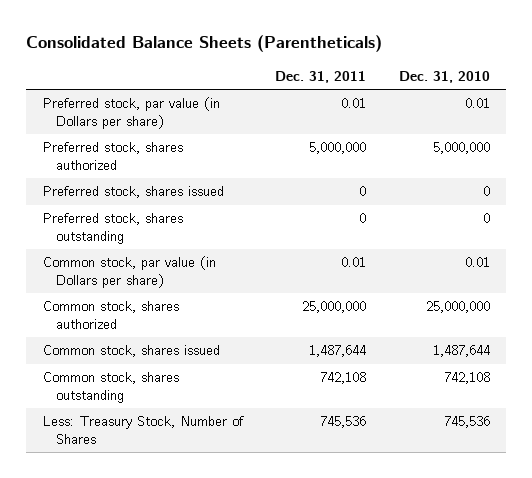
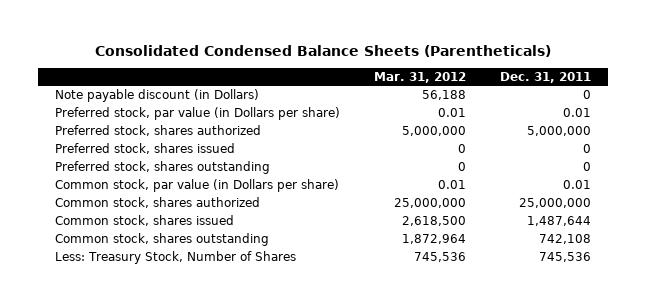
[26,35,383,53] Consolidated Balance Sheets (Parentheticals) -> [95,45,552,58] Consolidated Condensed Balance Sheets (Parentheticals)
[398,70,490,83] Dec. 31, 2010 -> none
none -> [374,71,467,83] Mar. 31, 2012
none -> [55,89,260,103] Note payable discount (in Dollars)

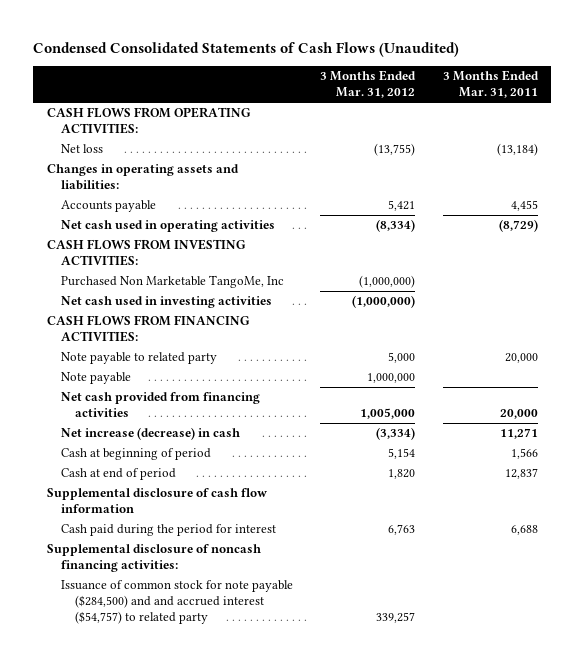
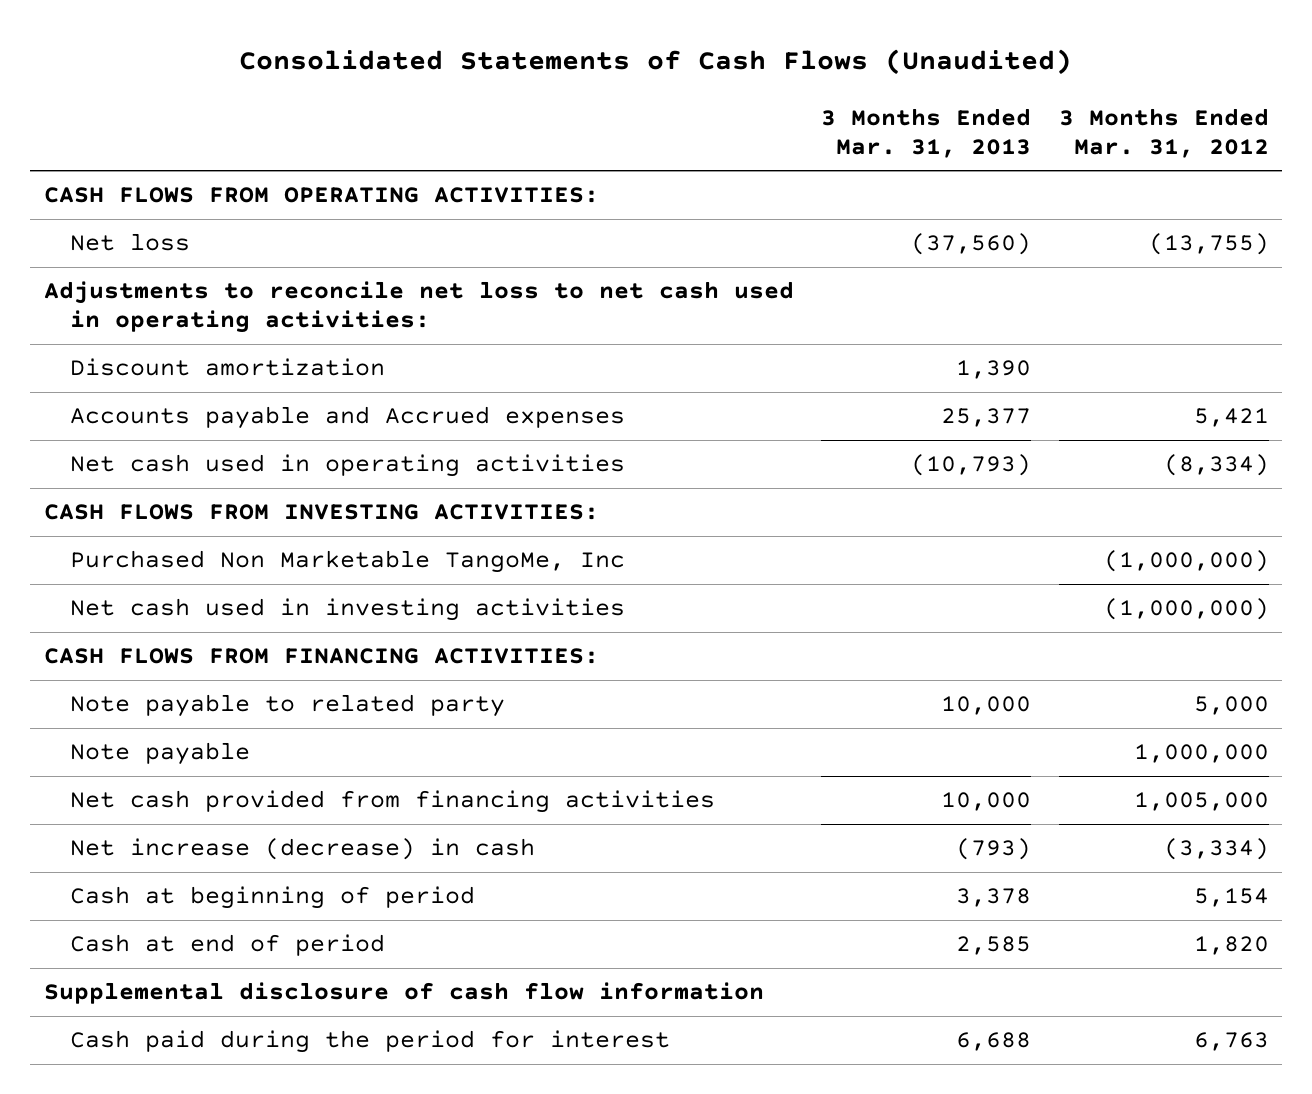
[33,42,460,58] Condensed Consolidated Statements of Cash Flows (Unaudited) -> [239,48,1073,75] Consolidated Statements of Cash Flows (Unaudited)
[442,70,539,99] 3 Months Ended Mar. 31, 2011 -> none
none -> [821,107,1032,158] 3 Months Ended Mar. 31, 2013
[46,164,239,191] Changes in operating assets and liabilities: -> none
none -> [43,281,794,334] Adjustments to reconcile net loss to net cash used in operating activities:
none -> [69,358,385,377] Discount amortization
[60,200,156,213] Accounts payable -> [69,406,625,430] Accounts payable and Accrued expenses
[46,544,261,573] Supplemental disclosure of noncash financing activities: -> none
[60,580,293,625] Issuance of common stock for note payable ($284,500) and and accrued interest ($54,757) to related party -> none

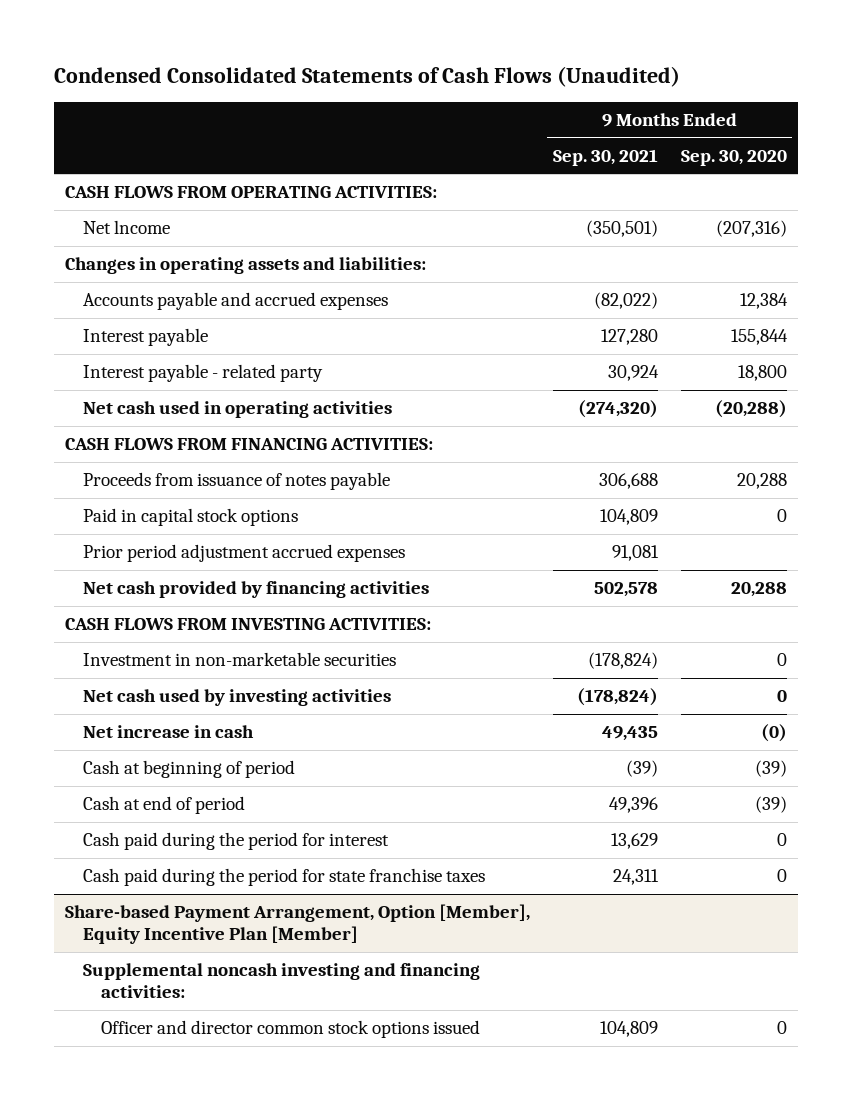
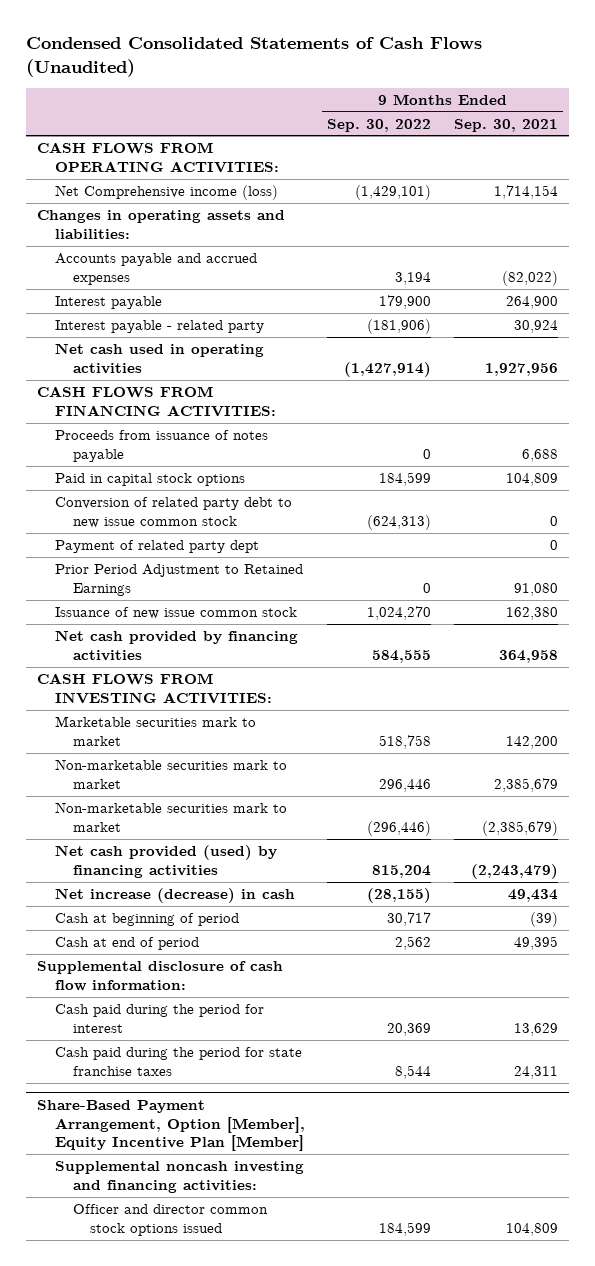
[680,150,787,167] Sep. 30, 2020 -> none
none -> [327,118,432,132] Sep. 30, 2022
[83,220,171,235] Net lncome -> none
none -> [54,185,278,201] Net Comprehensive income (loss)
[600,329,658,346] 127,280 -> [505,296,558,310] 264,900
[577,400,658,419] (274,320) -> [484,363,558,377] 1,927,956
[598,473,658,490] 306,688 -> [521,449,558,463] 6,688
[83,544,406,563] Prior period adjustment accrued expenses -> none
none -> [54,497,292,529] Conversion of related party debt to new issue common stock
none -> [54,540,259,554] Payment of related party dept
none -> [54,564,303,597] Prior Period Adjustment to Retained Earnings
none -> [54,607,297,620] Issuance of new issue common stock
[593,582,658,598] 502,578 -> [498,650,558,664] 364,958
none -> [54,716,256,747] Marketable securities mark to market
[83,652,397,667] Investment in non-marketable securities -> [54,759,287,790] Non-marketable securities mark to market
[587,652,658,670] (178,824) -> [493,778,558,793] 2,385,679
none -> [54,802,287,833] Non-marketable securities mark to market
[83,689,392,707] Net cash used by investing activities -> [54,845,277,879] Net cash provided (used) by financing activities
[576,688,658,707] (178,824) -> [470,864,558,880] (2,243,479)
[83,725,255,739] Net increase in cash -> [54,888,295,904] Net increase (decrease) in cash
[601,726,658,742] 49,435 -> [507,889,558,903] 49,434
[608,797,658,814] 49,396 -> [513,936,558,951] 49,395
none -> [37,961,284,992] Supplemental disclosure of cash flow information:
[65,904,531,945] Share-based Payment Arrangement, Option [Member], Equity Incentive Plan [Member] -> [37,1099,305,1152] Share-Based Payment Arrangement, Option [Member], Equity Incentive Plan [Member]

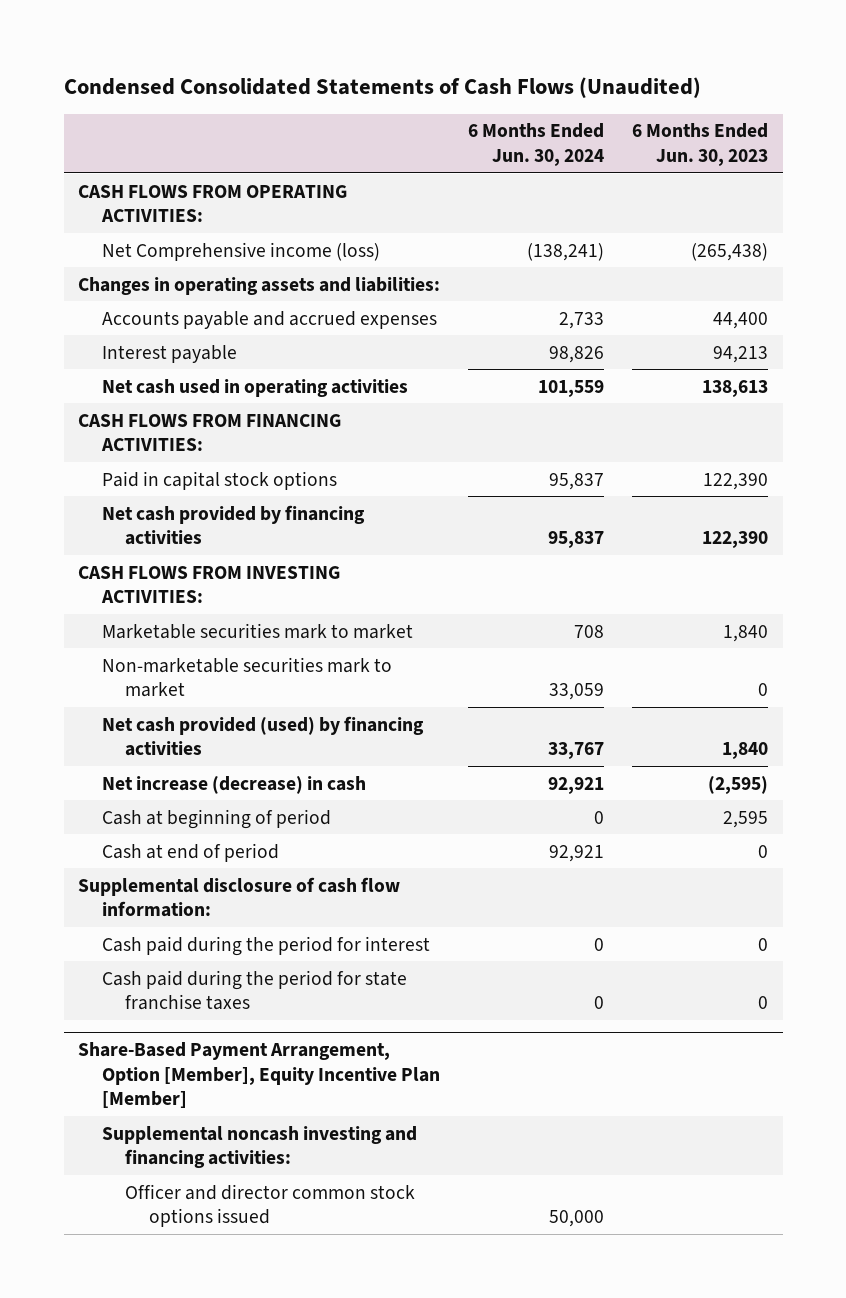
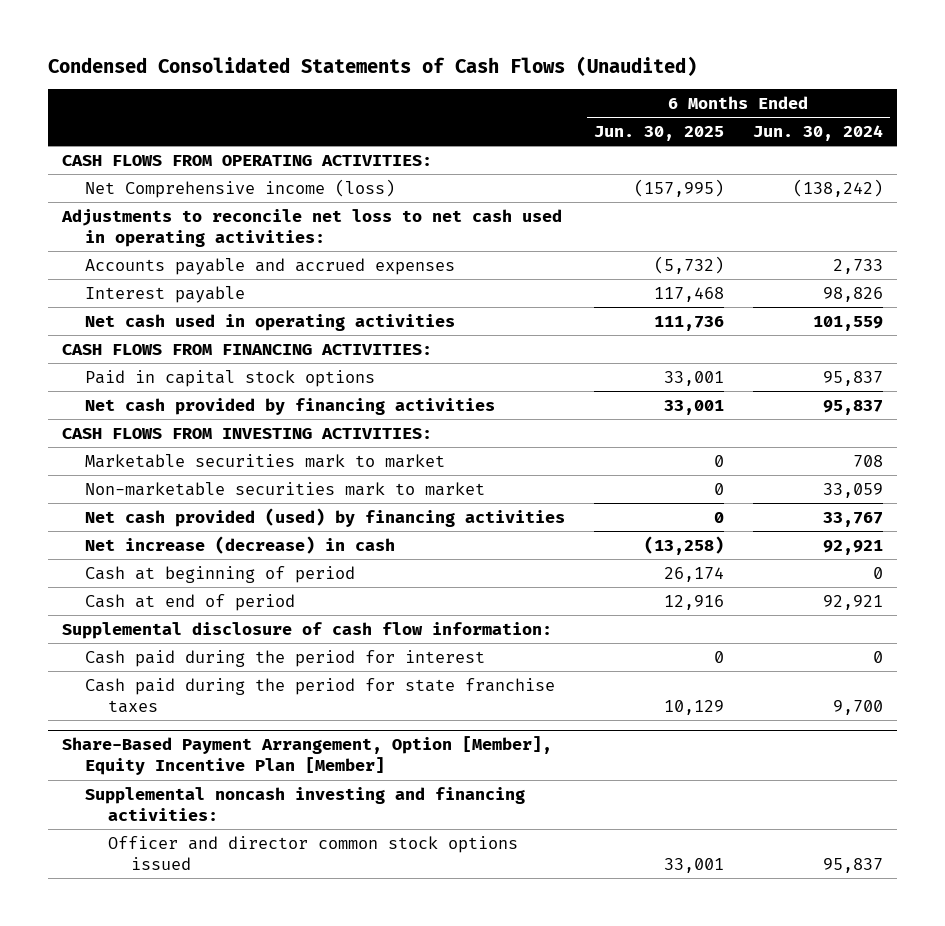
[632,123,769,166] 6 Months Ended Jun. 30, 2023 -> none
none -> [593,125,724,141] Jun. 30, 2025
[78,276,441,295] Changes in operating assets and liabilities: -> none
[527,242,605,261] (138,241) -> [792,178,883,197] (138,242)
none -> [60,208,562,247] Adjustments to reconcile net loss to net cash used in operating activities:
[594,996,605,1010] 0 -> [832,699,883,715] 9,700
[549,1210,605,1228] 50,000 -> [822,857,883,873] 95,837

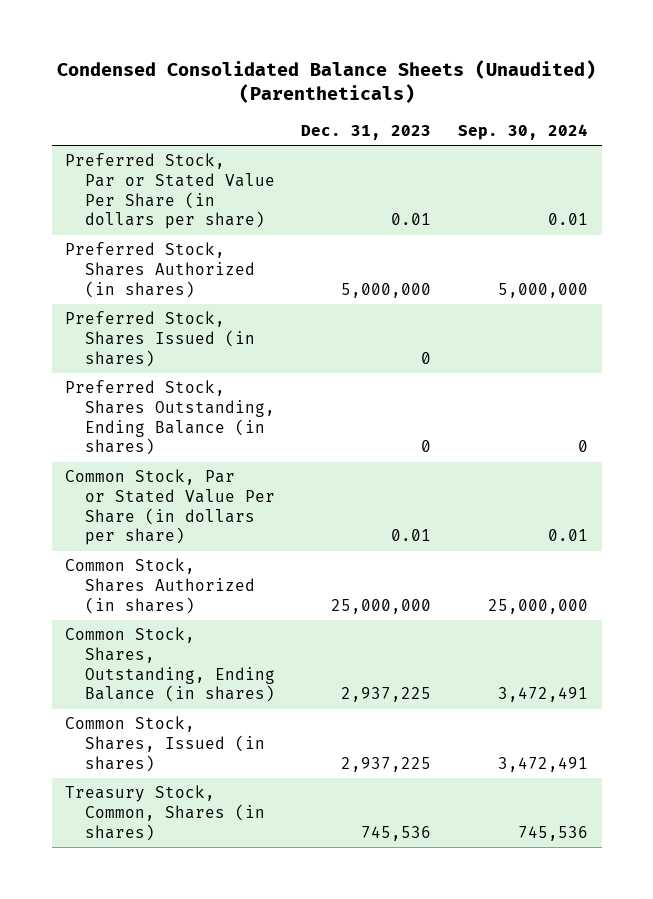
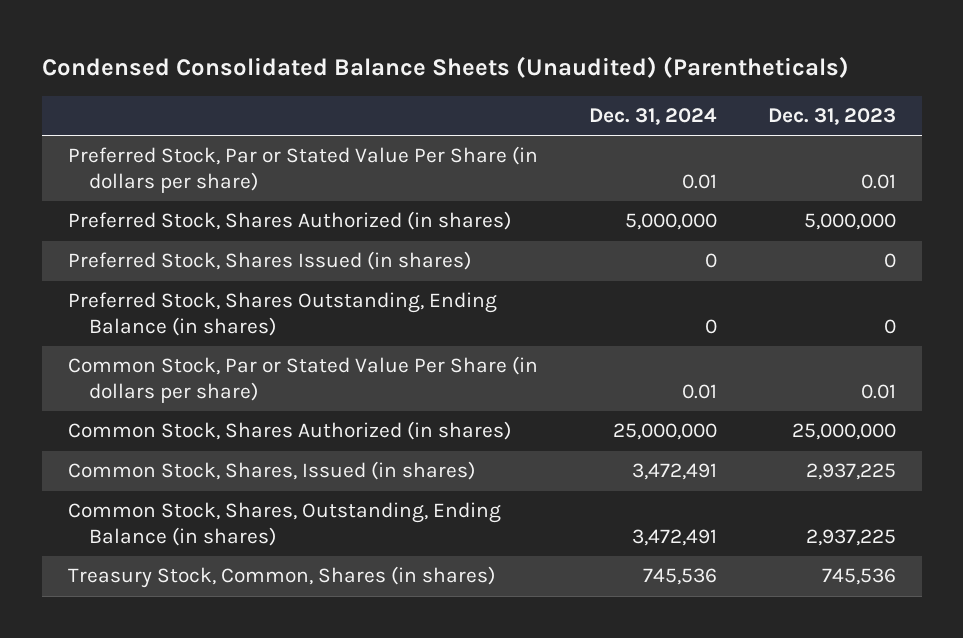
[458,123,589,140] Sep. 30, 2024 -> none
none -> [588,107,717,125] Dec. 31, 2024
[64,627,275,703] Common Stock, Shares, Outstanding, Ending Balance (in shares) -> [67,502,501,546] Common Stock, Shares, Outstanding, Ending Balance (in shares)

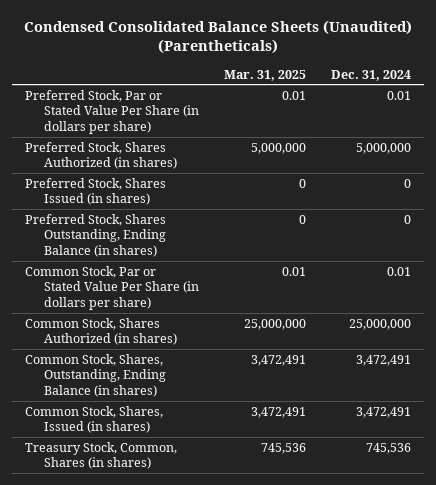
[767,107,896,125] Dec. 31, 2023 -> none
none -> [224,69,307,81] Mar. 31, 2025
[67,461,475,481] Common Stock, Shares, Issued (in shares) -> [24,405,163,434] Common Stock, Shares, Issued (in shares)

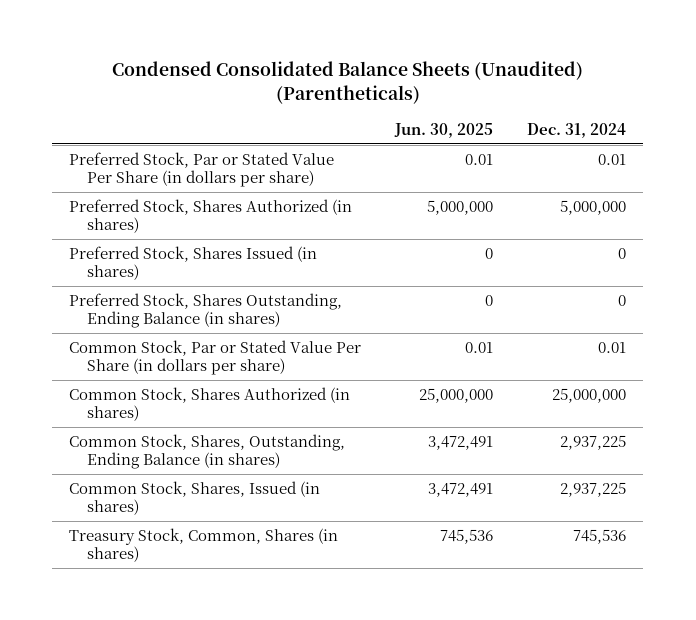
[224,69,307,81] Mar. 31, 2025 -> none
none -> [394,122,494,138] Jun. 30, 2025
[356,354,412,366] 3,472,491 -> [560,434,627,450] 2,937,225
[356,406,412,418] 3,472,491 -> [560,481,627,497] 2,937,225

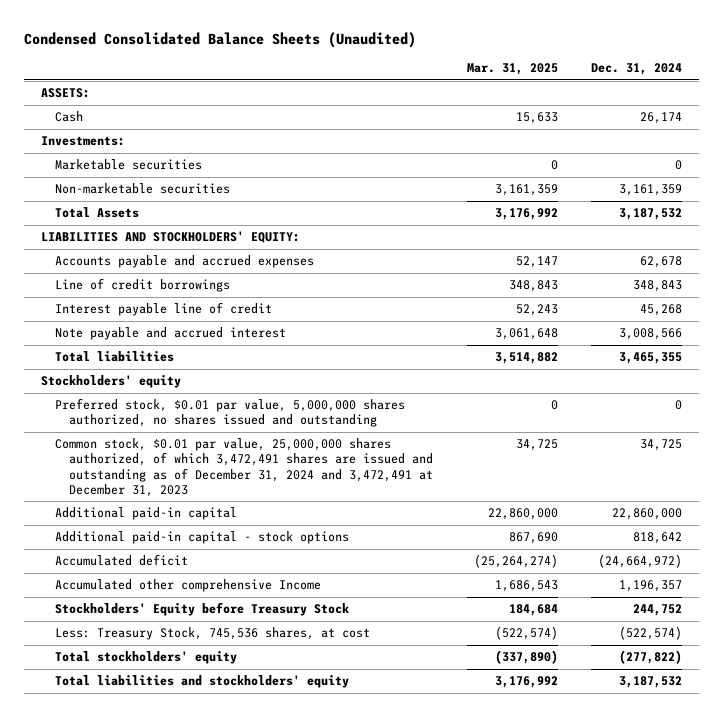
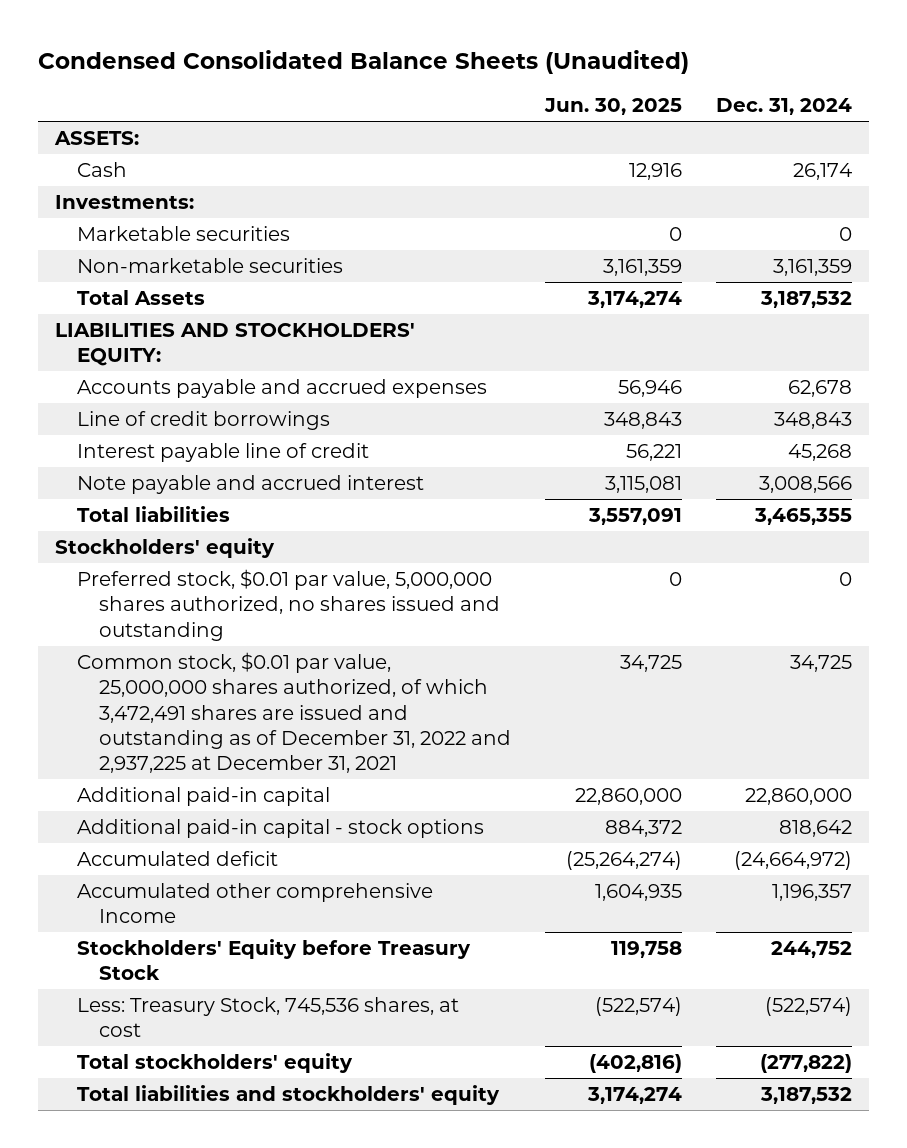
[466,63,558,76] Mar. 31, 2025 -> none
none -> [544,98,683,116] Jun. 30, 2025
[55,438,433,497] Common stock, $0.01 par value, 25,000,000 shares authorized, of which 3,472,491 shares are issued and outstanding as of December 31, 2024 and 3,472,491 at December 31, 2023 -> [76,652,512,774] Common stock, $0.01 par value, 25,000,000 shares authorized, of which 3,472,491 shares are issued and outstanding as of December 31, 2022 and 2,937,225 at December 31, 2021

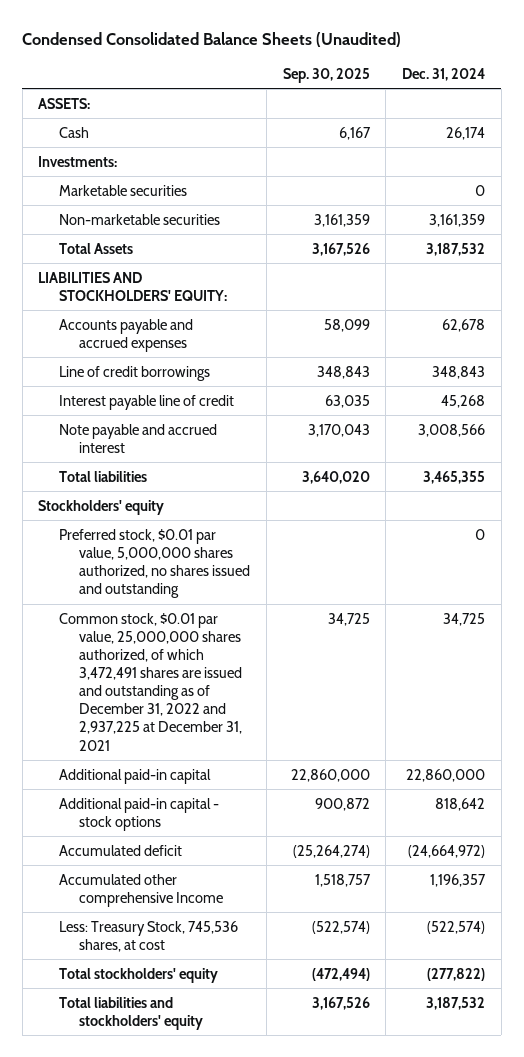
[544,98,683,116] Jun. 30, 2025 -> none
none -> [282,67,370,83] Sep. 30, 2025
[76,939,471,981] Stockholders' Equity before Treasury Stock -> none

